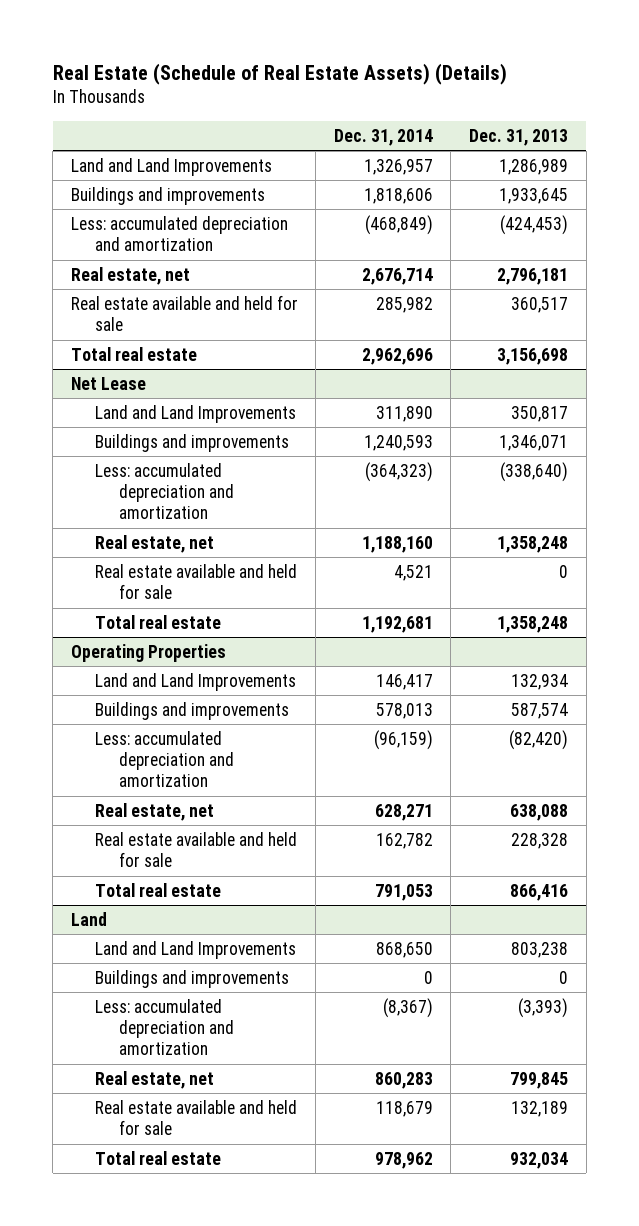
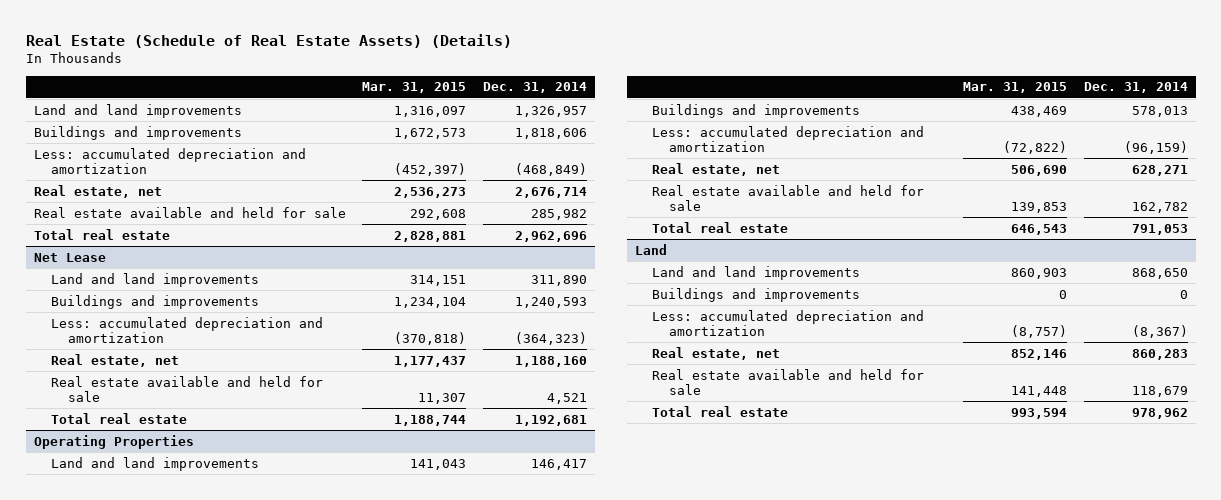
[469,128,569,146] Dec. 31, 2013 -> none
none -> [362,82,467,94] Mar. 31, 2015
[70,157,272,176] Land and Land Improvements -> [33,103,242,118] Land and land improvements
[94,404,296,423] Land and Land Improvements -> [50,272,259,287] Land and land improvements
[94,672,296,691] Land and Land Improvements -> [50,456,259,471] Land and land improvements
[94,940,296,959] Land and Land Improvements -> [651,265,860,280] Land and land improvements

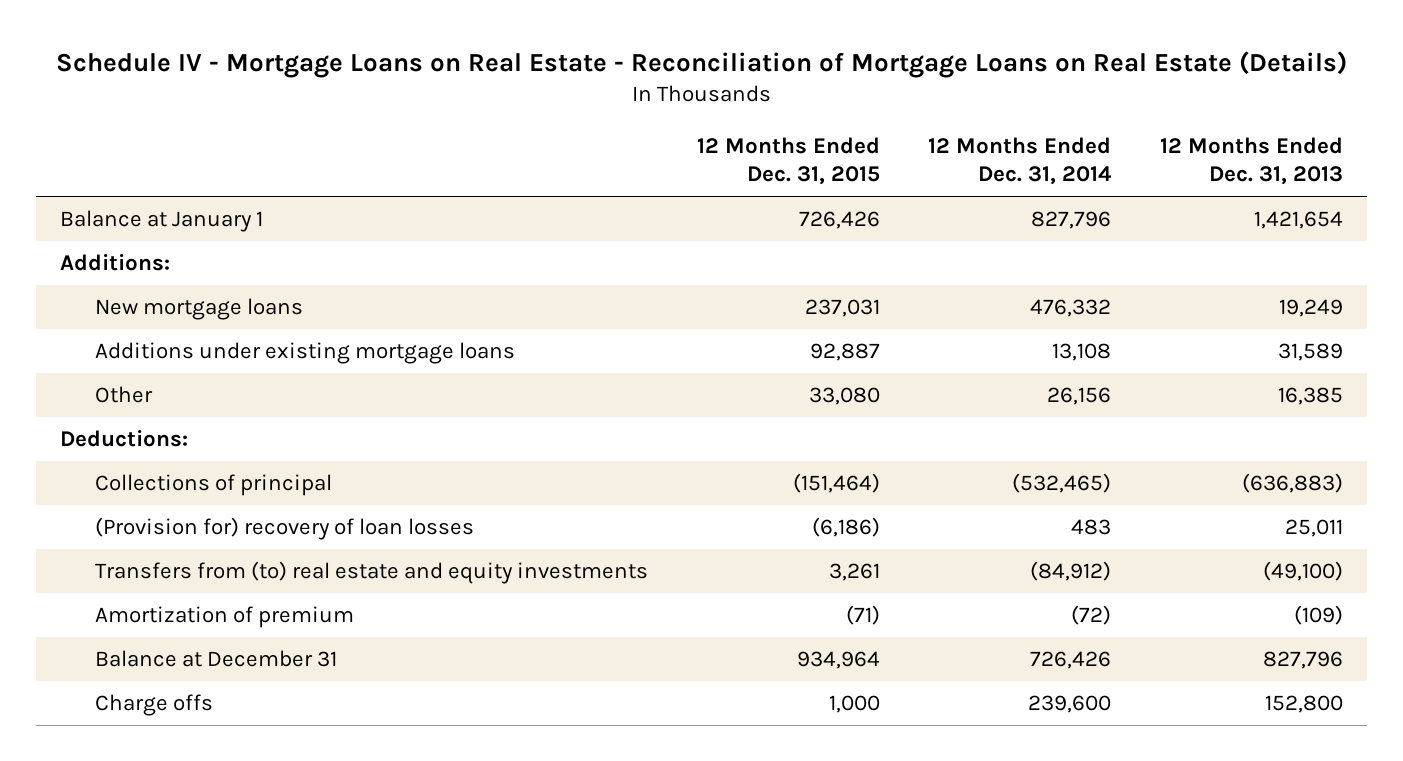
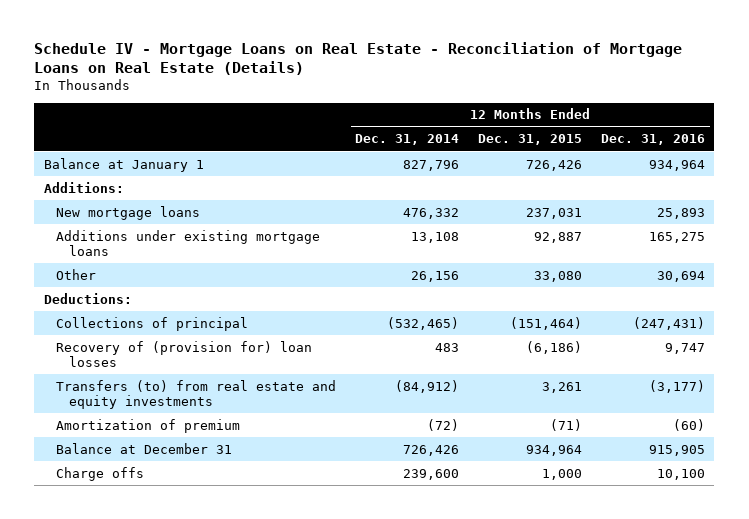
[1159,137,1343,186] 12 Months Ended Dec. 31, 2013 -> none
none -> [601,134,706,146] Dec. 31, 2016
[95,517,475,541] (Provision for) recovery of loan losses -> [56,340,313,367] Recovery of (provision for) loan losses
[95,561,649,585] Transfers from (to) real estate and equity investments -> [56,379,337,409] Transfers (to) from real estate and equity investments

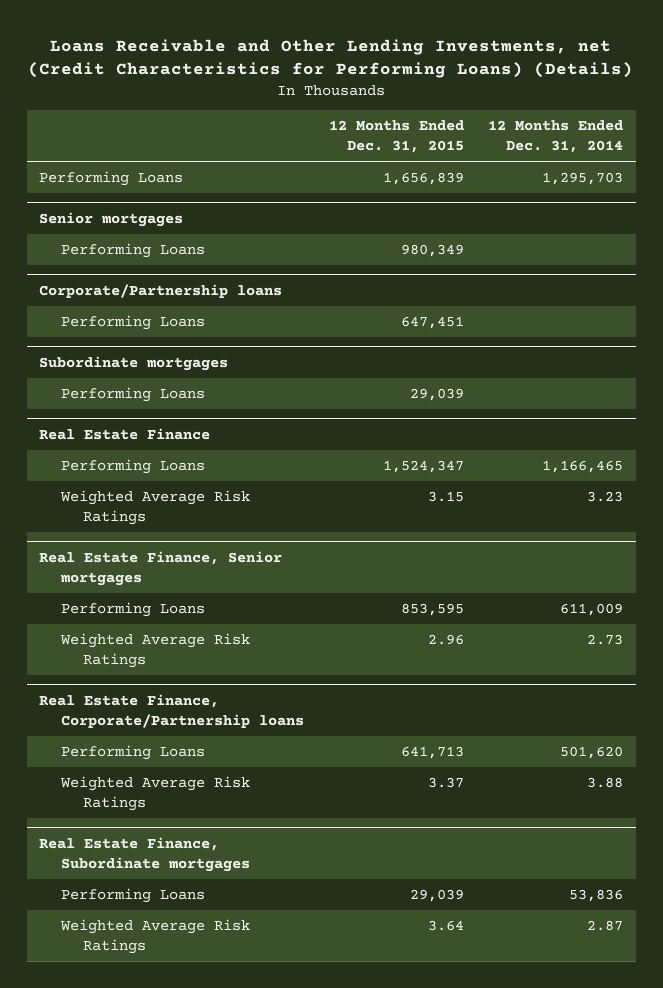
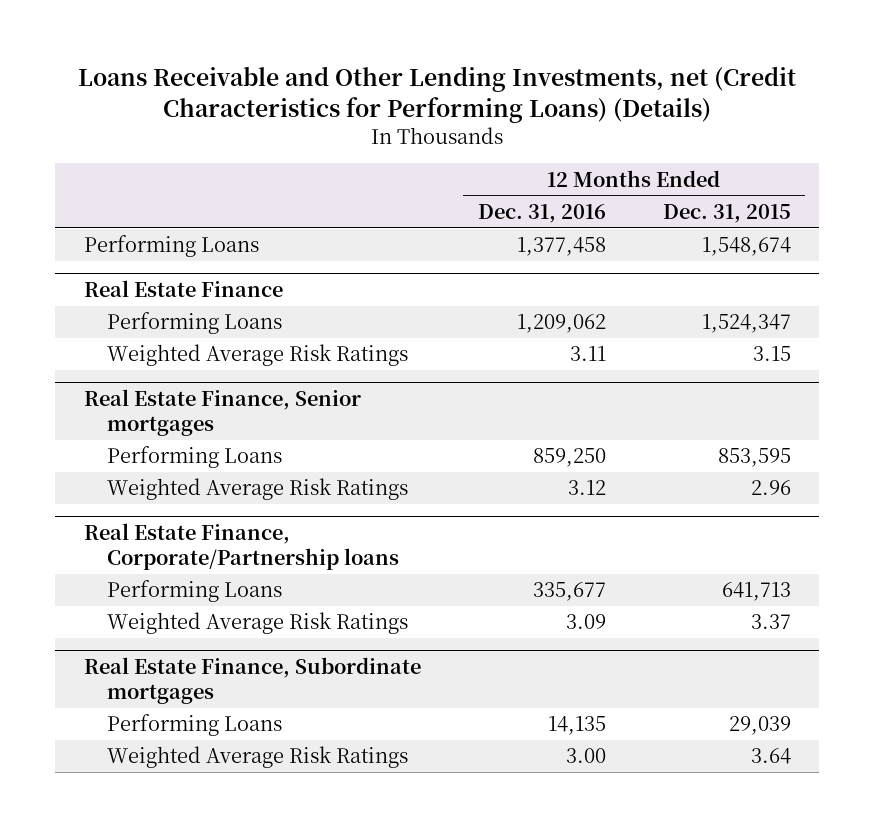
[488,120,624,154] 12 Months Ended Dec. 31, 2014 -> none
none -> [477,203,606,223] Dec. 31, 2016
[39,211,184,227] Senior mortgages -> none
[61,243,206,259] Performing Loans -> none
[39,283,283,298] Corporate/Partnership loans -> none
[61,315,206,331] Performing Loans -> none
[39,355,229,371] Subordinate mortgages -> none
[61,387,206,403] Performing Loans -> none
[382,172,464,186] 1,656,839 -> [701,237,791,257] 1,548,674

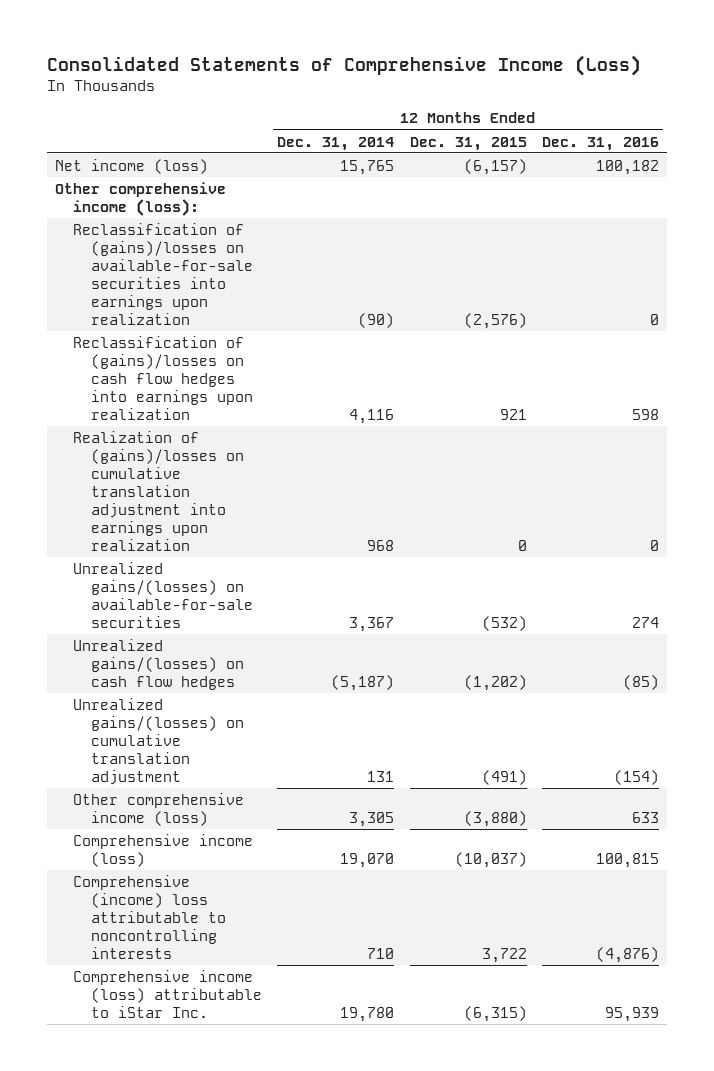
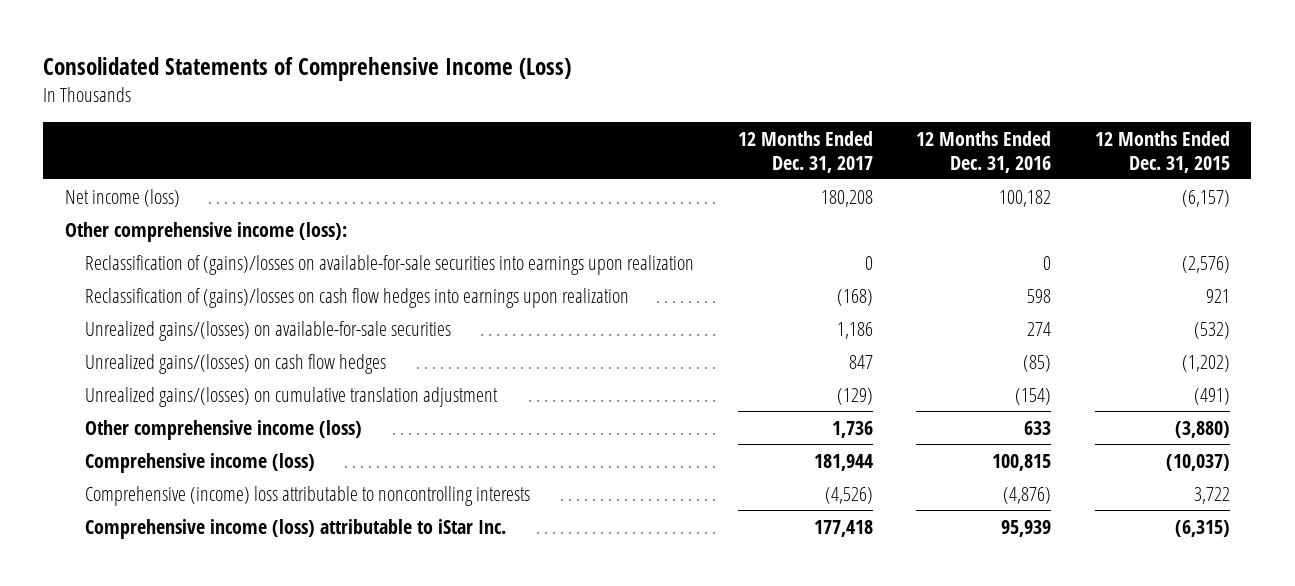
[277,136,395,151] Dec. 31, 2014 -> none
none -> [737,130,873,173] 12 Months Ended Dec. 31, 2017
[72,430,244,551] Realization of (gains)/losses on cumulative translation adjustment into earnings upon realization -> none

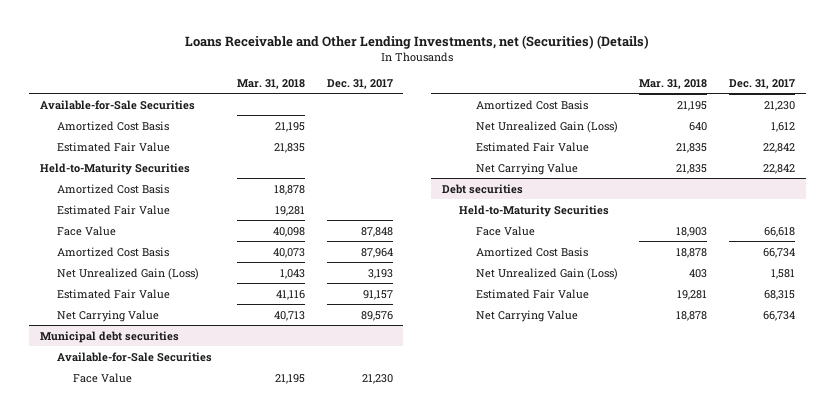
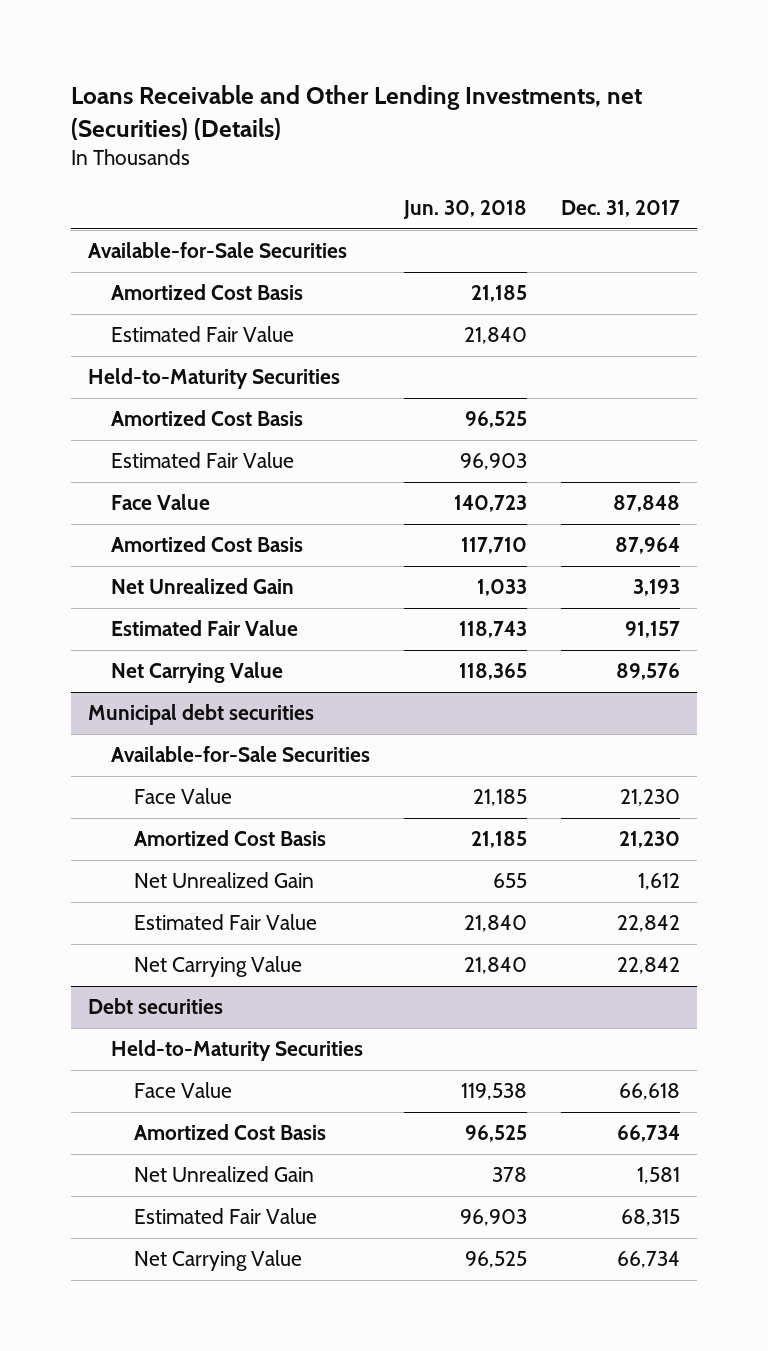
[237,78,306,89] Mar. 31, 2018 -> none
none -> [403,199,528,219] Jun. 30, 2018
[56,267,199,280] Net Unrealized Gain (Loss) -> [111,578,295,595] Net Unrealized Gain
[475,120,618,133] Net Unrealized Gain (Loss) -> [134,872,315,889] Net Unrealized Gain
[475,267,618,280] Net Unrealized Gain (Loss) -> [134,1166,315,1183] Net Unrealized Gain

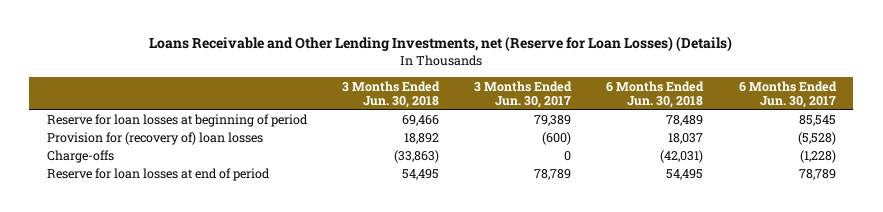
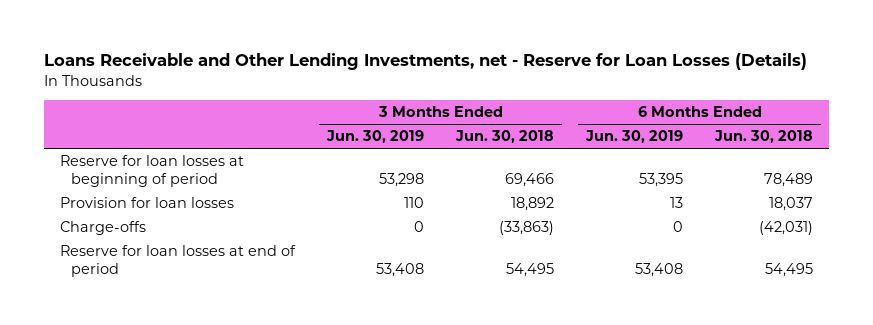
[149,36,733,53] Loans Receivable and Other Lending Investments, net (Reserve for Loan Losses) (Details) -> [44,53,808,71] Loans Receivable and Other Lending Investments, net - Reserve for Loan Losses (Details)
[474,80,573,109] 3 Months Ended Jun. 30, 2017 -> none
[738,80,837,109] 6 Months Ended Jun. 30, 2017 -> none
none -> [326,130,425,144] Jun. 30, 2019
none -> [585,130,684,144] Jun. 30, 2019
[46,132,263,146] Provision for (recovery of) loan losses -> [60,197,235,209] Provision for loan losses

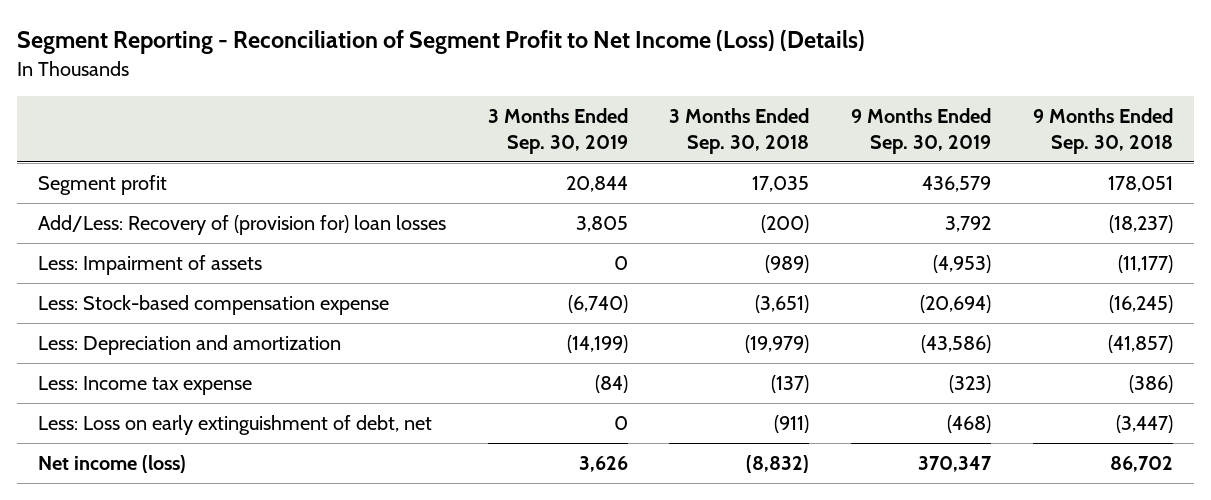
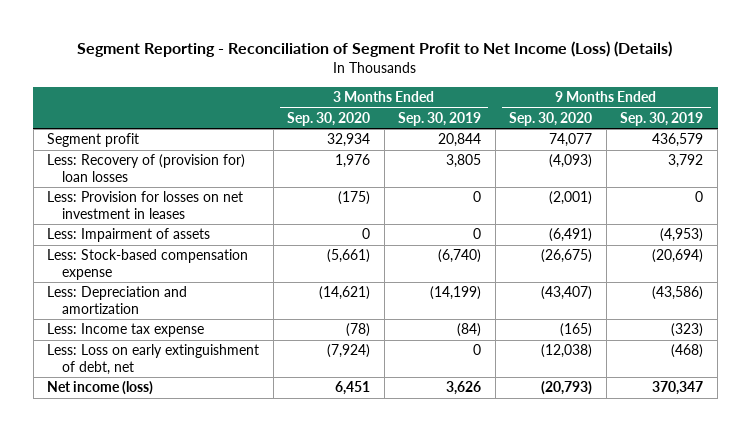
[669,107,810,154] 3 Months Ended Sep. 30, 2018 -> none
[1032,107,1173,154] 9 Months Ended Sep. 30, 2018 -> none
none -> [287,111,371,126] Sep. 30, 2020
none -> [509,111,593,126] Sep. 30, 2020
[37,215,446,236] Add/Less: Recovery of (provision for) loan losses -> [47,154,246,182] Less: Recovery of (provision for) loan losses
none -> [47,191,244,219] Less: Provision for losses on net investment in leases

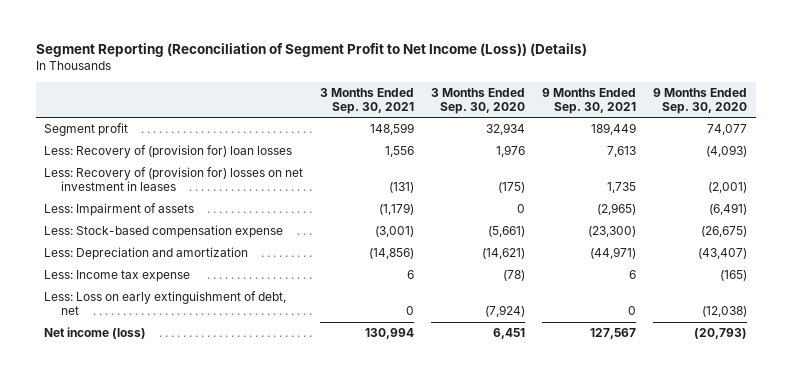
[77,41,673,58] Segment Reporting - Reconciliation of Segment Profit to Net Income (Loss) (Details) -> [35,42,587,57] Segment Reporting (Reconciliation of Segment Profit to Net Income (Loss)) (Details)
[398,111,482,126] Sep. 30, 2019 -> none
[620,111,704,126] Sep. 30, 2019 -> none
none -> [320,87,415,114] 3 Months Ended Sep. 30, 2021
none -> [542,87,637,114] 9 Months Ended Sep. 30, 2021
[47,191,244,219] Less: Provision for losses on net investment in leases -> [44,167,304,191] Less: Recovery of (provision for) losses on net investment in leases

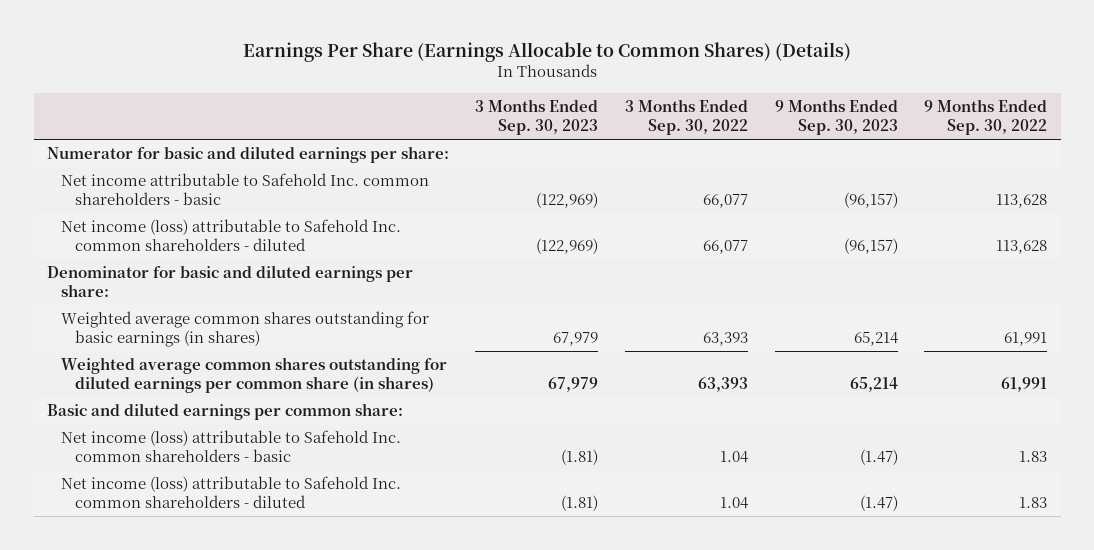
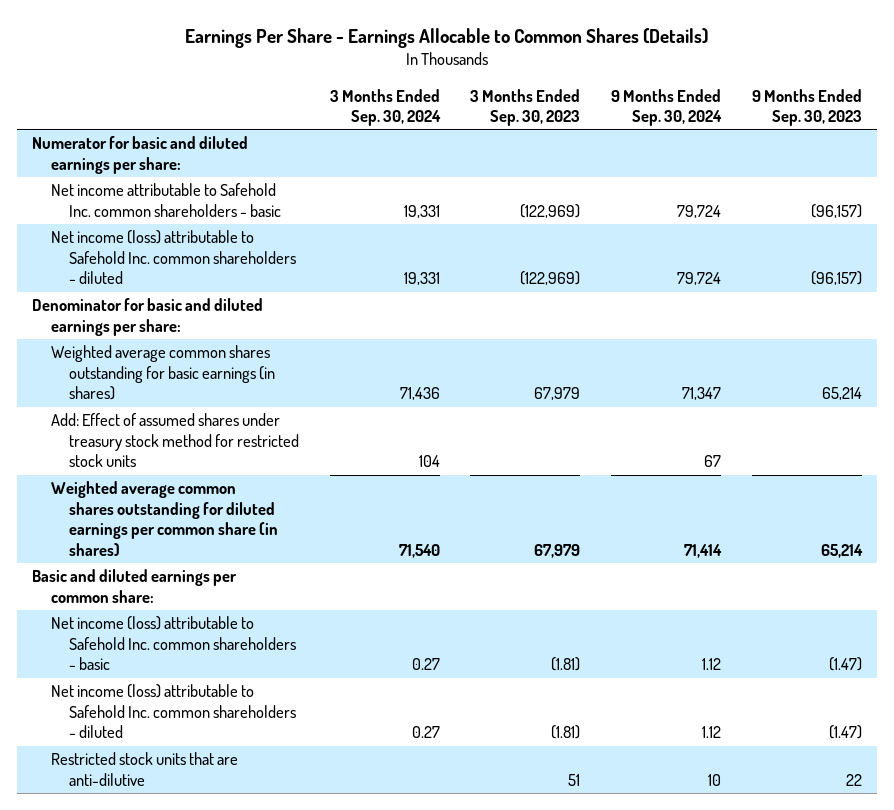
[243,42,852,63] Earnings Per Share (Earnings Allocable to Common Shares) (Details) -> [184,27,708,48] Earnings Per Share - Earnings Allocable to Common Shares (Details)
[625,98,749,135] 3 Months Ended Sep. 30, 2022 -> none
[924,98,1048,135] 9 Months Ended Sep. 30, 2022 -> none
none -> [329,88,441,127] 3 Months Ended Sep. 30, 2024
none -> [611,88,723,127] 9 Months Ended Sep. 30, 2024
none -> [50,413,300,468] Add: Effect of assumed shares under treasury stock method for restricted stock units
none -> [50,752,238,786] Restricted stock units that are anti-dilutive

